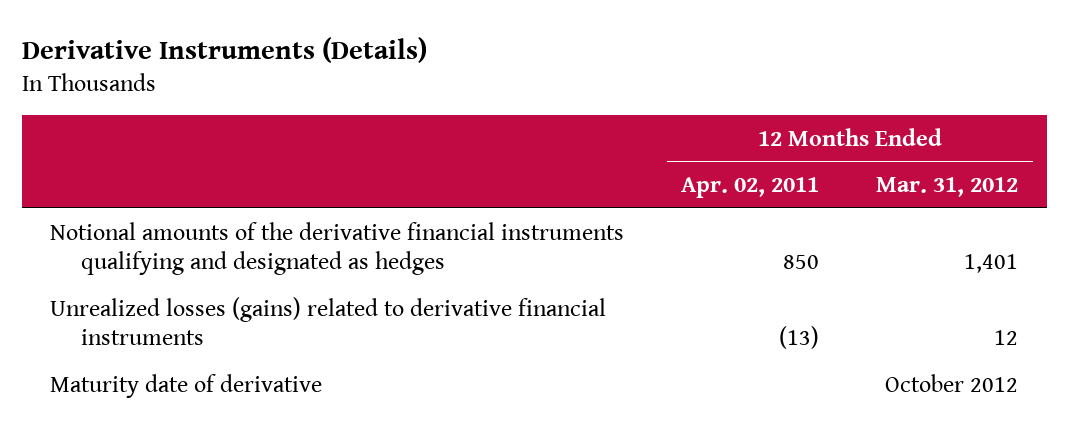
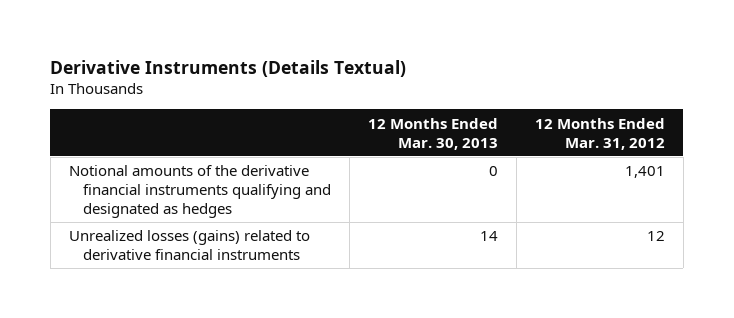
[21,36,427,63] Derivative Instruments (Details) -> [50,59,407,77] Derivative Instruments (Details Textual)
[681,177,820,199] Apr. 02, 2011 -> none
none -> [367,117,498,150] 12 Months Ended Mar. 30, 2013
[50,373,323,398] Maturity date of derivative -> none

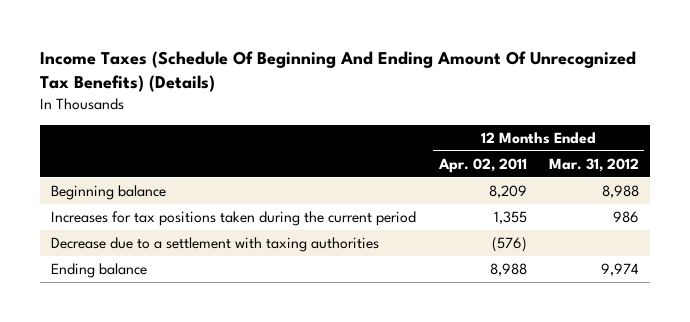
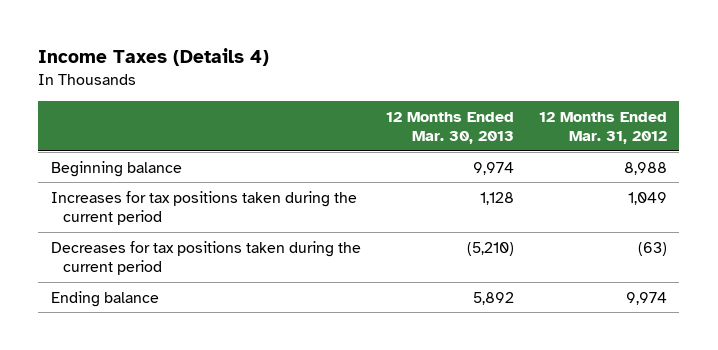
[40,51,637,93] Income Taxes (Schedule Of Beginning And Ending Amount Of Unrecognized Tax Benefits) (Details) -> [38,48,270,67] Income Taxes (Details 4)
[437,157,527,173] Apr. 02, 2011 -> none
none -> [385,111,514,145] 12 Months Ended Mar. 30, 2013
[51,237,380,253] Decrease due to a settlement with taxing authorities -> none
[612,211,639,224] 986 -> [627,191,667,205] 1,049
none -> [50,240,361,275] Decreases for tax positions taken during the current period

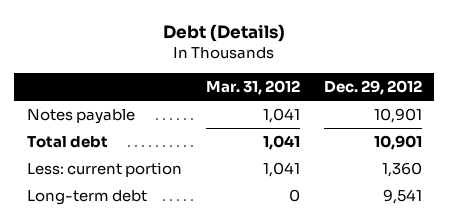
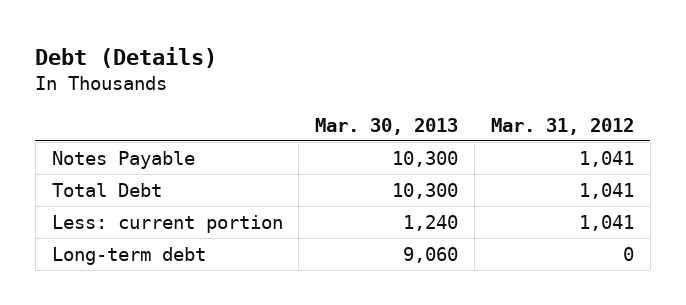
[324,80,423,96] Dec. 29, 2012 -> none
none -> [315,117,459,135] Mar. 30, 2013
[26,109,135,125] Notes payable -> [51,150,195,169] Notes Payable
[26,136,108,149] Total debt -> [51,182,162,197] Total Debt

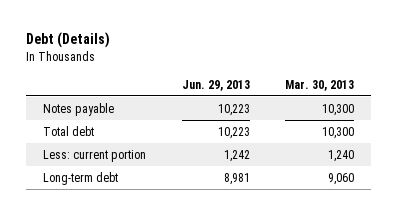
[491,117,635,135] Mar. 31, 2012 -> none
none -> [181,79,250,91] Jun. 29, 2013
[51,150,195,169] Notes Payable -> [43,102,115,116] Notes payable
[51,182,162,197] Total Debt -> [43,125,95,136] Total debt

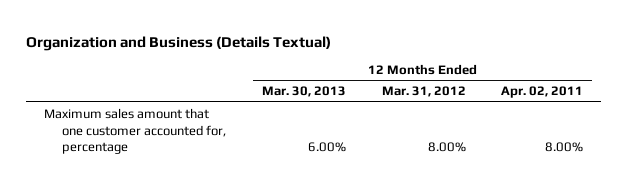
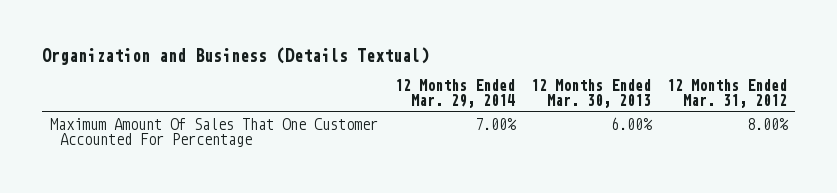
[501,86,584,99] Apr. 02, 2011 -> none
none -> [394,79,515,108] 12 Months Ended Mar. 29, 2014
[44,107,227,155] Maximum sales amount that one customer accounted for, percentage -> [50,118,379,147] Maximum Amount Of Sales That One Customer Accounted For Percentage

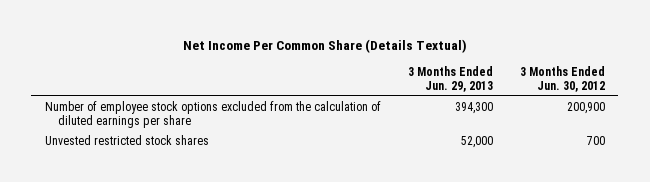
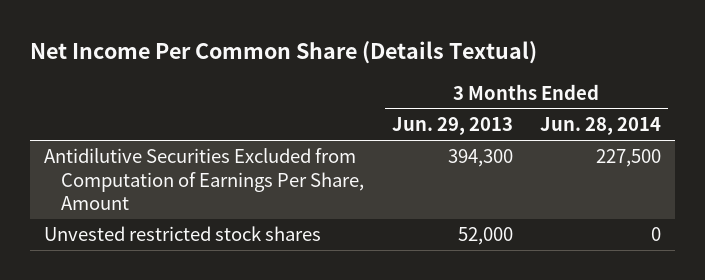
[519,65,605,93] 3 Months Ended Jun. 30, 2012 -> none
none -> [540,117,662,136] Jun. 28, 2014
[44,101,381,129] Number of employee stock options excluded from the calculation of diluted earnings per share -> [43,148,365,210] Antidilutive Securities Excluded from Computation of Earnings Per Share, Amount

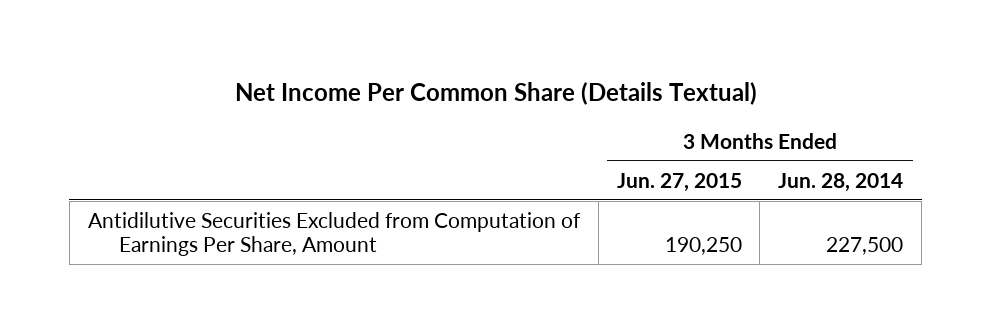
[391,117,513,136] Jun. 29, 2013 -> none
none -> [616,172,742,192] Jun. 27, 2015
[43,226,321,242] Unvested restricted stock shares -> none

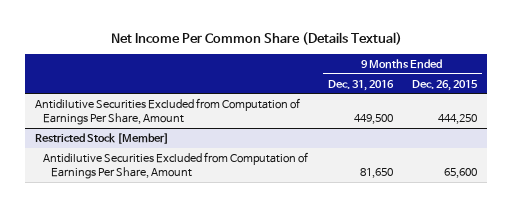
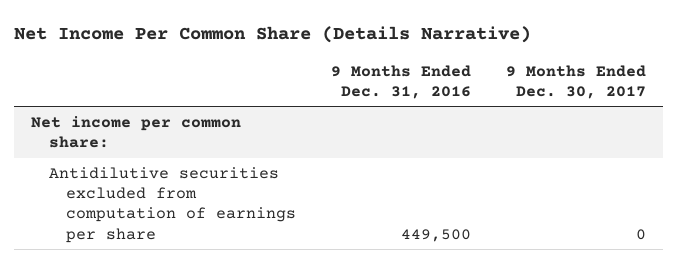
[111,31,403,45] Net Income Per Common Share (Details Textual) -> [13,26,531,44] Net Income Per Common Share (Details Narrative)
[412,79,479,91] Dec. 26, 2015 -> none
none -> [505,64,646,100] 9 Months Ended Dec. 30, 2017
[35,132,170,144] Restricted Stock [Member] -> none
[42,151,308,180] Antidilutive Securities Excluded from Computation of Earnings Per Share, Amount -> none
none -> [31,115,242,149] Net income per common share:
[35,97,301,126] Antidilutive Securities Excluded from Computation of Earnings Per Share, Amount -> [48,166,296,243] Antidilutive securities excluded from computation of earnings per share

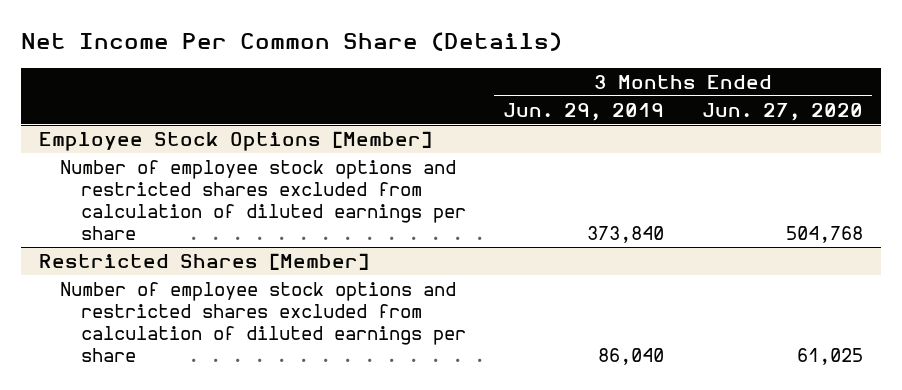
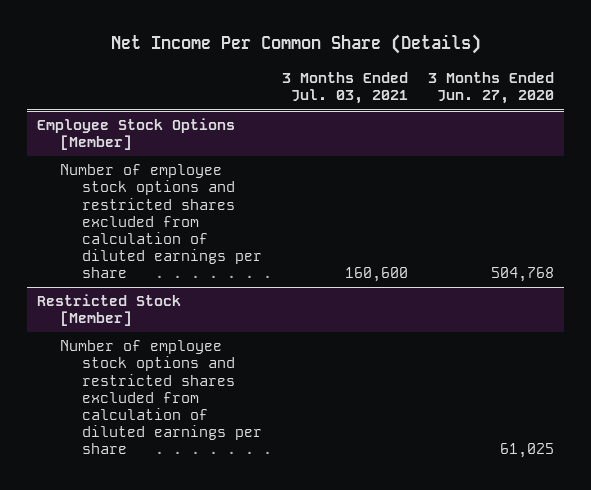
[503,102,665,121] Jun. 29, 2019 -> none
none -> [282,72,409,105] 3 Months Ended Jul. 03, 2021
[39,253,370,271] Restricted Shares [Member] -> [36,294,181,327] Restricted Stock [Member]

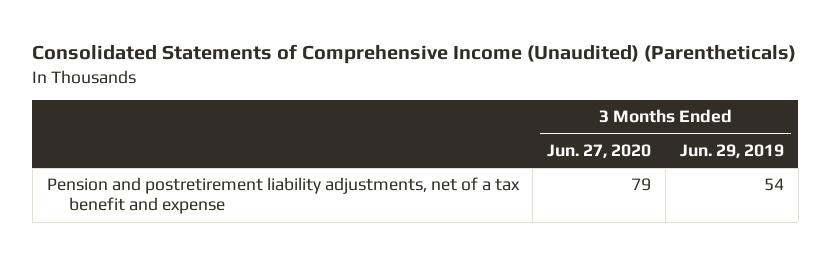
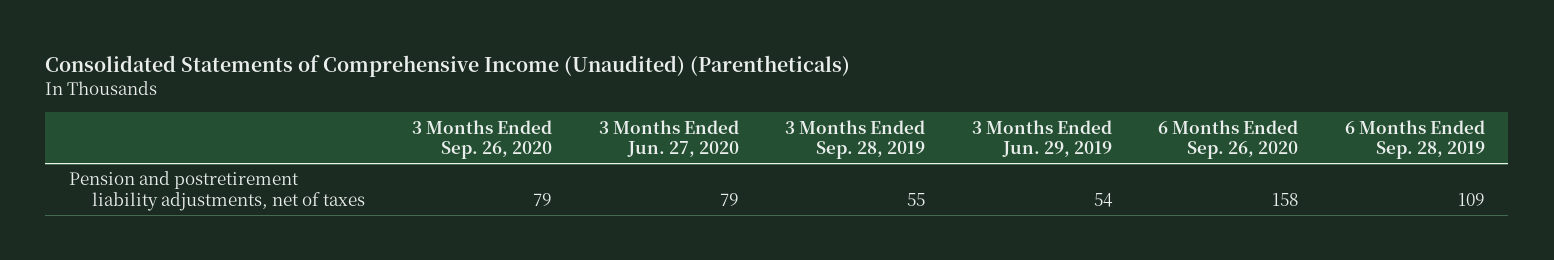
none -> [411,119,552,160] 3 Months Ended Sep. 26, 2020
none -> [785,119,926,160] 3 Months Ended Sep. 28, 2019
none -> [1158,119,1299,160] 6 Months Ended Sep. 26, 2020
none -> [1345,119,1486,160] 6 Months Ended Sep. 28, 2019
[46,177,520,215] Pension and postretirement liability adjustments, net of a tax benefit and expense -> [68,171,366,211] Pension and postretirement liability adjustments, net of taxes

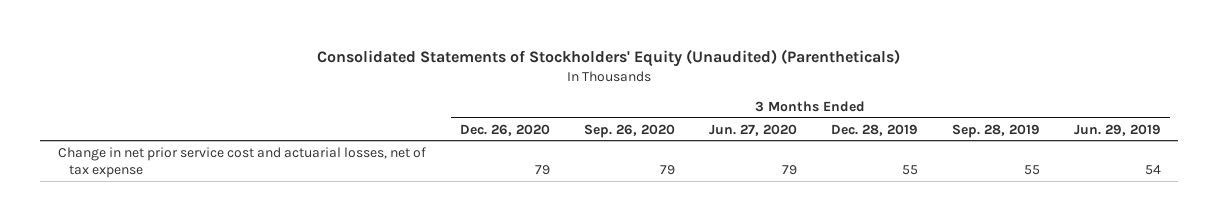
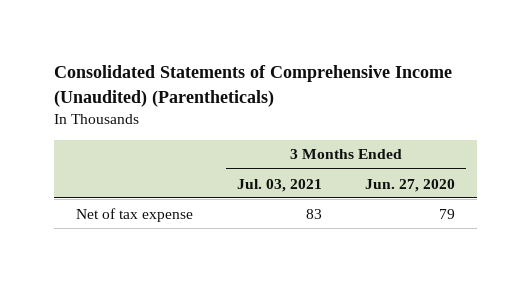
[317,49,901,68] Consolidated Statements of Stockholders' Equity (Unaudited) (Parentheticals) -> [54,65,453,107] Consolidated Statements of Comprehensive Income (Unaudited) (Parentheticals)
[459,123,550,136] Dec. 26, 2020 -> none
[583,123,675,138] Sep. 26, 2020 -> none
[831,123,919,136] Dec. 28, 2019 -> none
[952,123,1041,138] Sep. 28, 2019 -> none
[1074,123,1162,136] Jun. 29, 2019 -> none
none -> [236,178,322,192] Jul. 03, 2021
[57,146,426,178] Change in net prior service cost and actuarial losses, net of tax expense -> [75,207,193,222] Net of tax expense

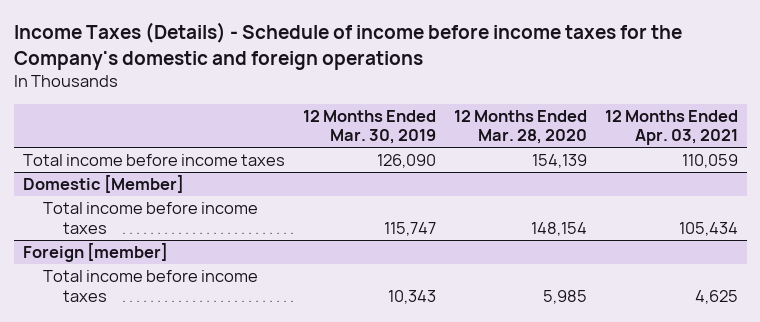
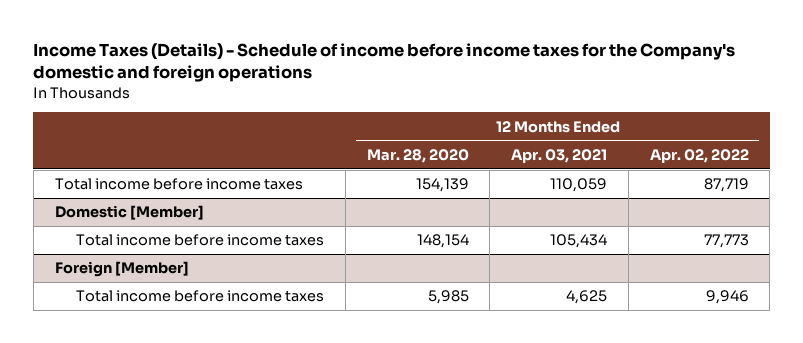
[302,109,436,145] 12 Months Ended Mar. 30, 2019 -> none
none -> [649,148,749,163] Apr. 02, 2022
[22,243,168,263] Foreign [member] -> [54,261,189,278] Foreign [Member]

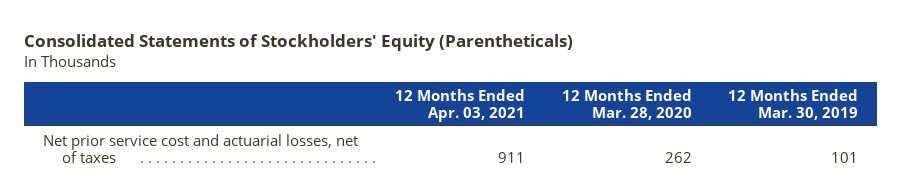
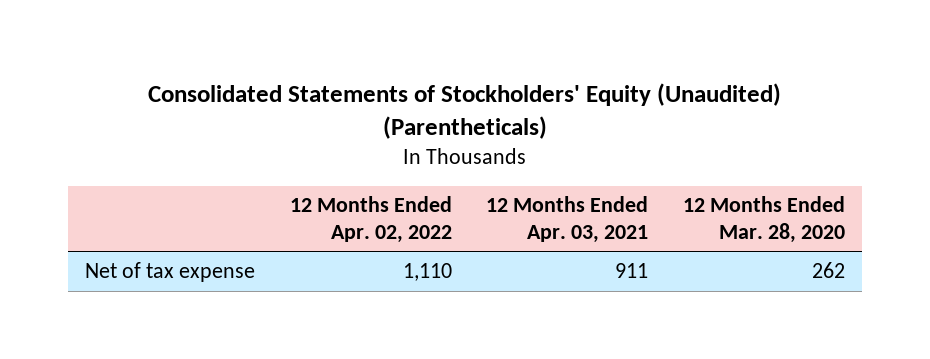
[24,34,574,52] Consolidated Statements of Stockholders' Equity (Parentheticals) -> [148,82,782,140] Consolidated Statements of Stockholders' Equity (Unaudited) (Parentheticals)
[728,88,859,120] 12 Months Ended Mar. 30, 2019 -> none
none -> [289,196,452,243] 12 Months Ended Apr. 02, 2022
[42,133,358,163] Net prior service cost and actuarial losses, net of taxes -> [85,262,256,283] Net of tax expense

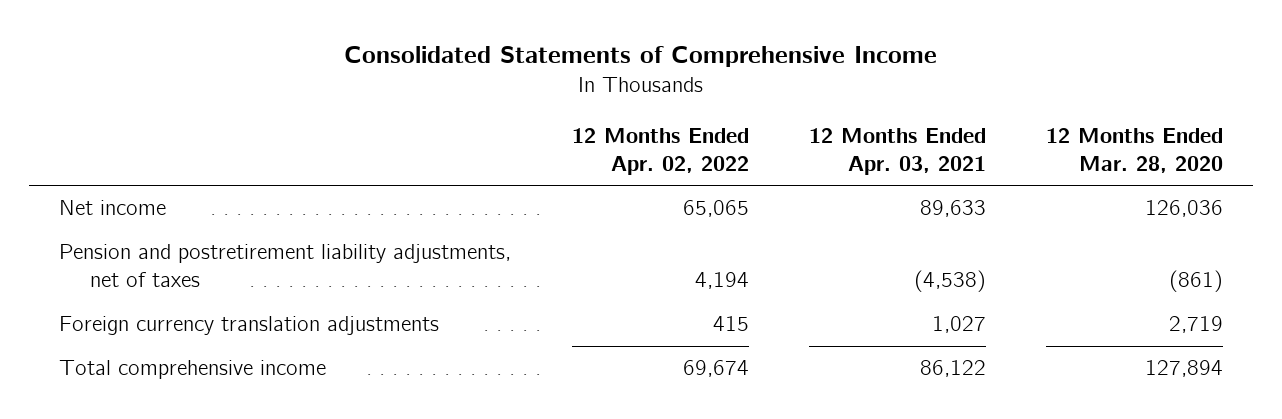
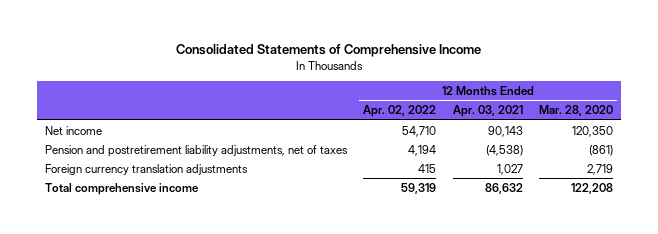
[682,200,749,218] 65,065 -> [402,125,437,137] 54,710
[919,200,986,218] 89,633 -> [487,125,523,137] 90,143
[1145,200,1224,218] 126,036 -> [571,125,613,137] 120,350
[682,360,749,378] 69,674 -> [401,182,437,194] 59,319
[919,360,986,378] 86,122 -> [484,182,523,194] 86,632
[1145,360,1224,378] 127,894 -> [570,182,613,194] 122,208

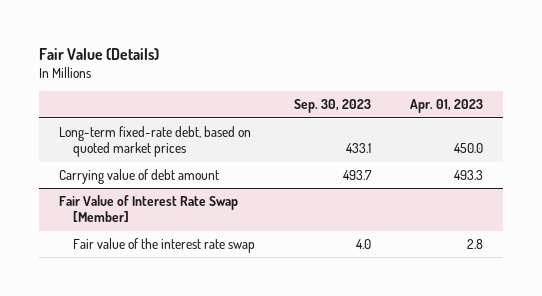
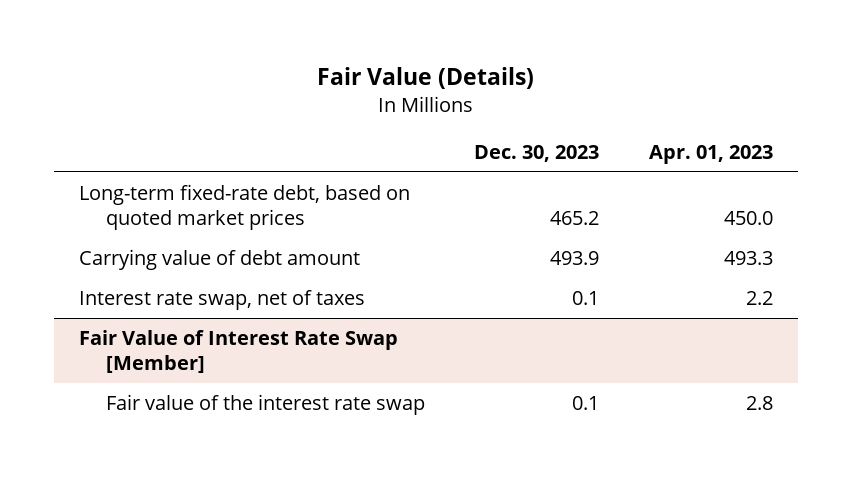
[294,99,372,114] Sep. 30, 2023 -> none
none -> [474,144,600,162] Dec. 30, 2023
none -> [78,290,365,311] Interest rate swap, net of taxes

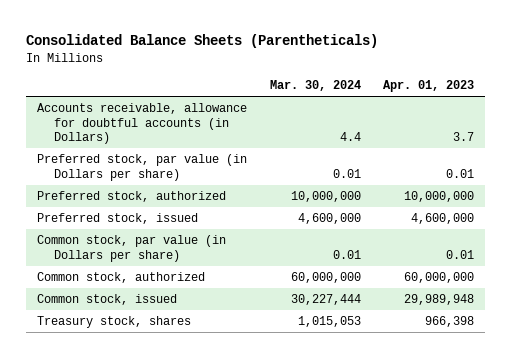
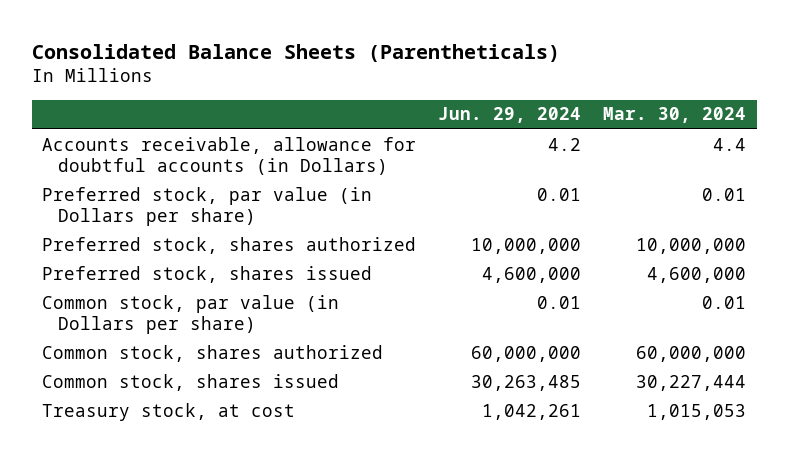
[382,80,474,93] Apr. 01, 2023 -> none
none -> [438,107,582,124] Jun. 29, 2024
[37,191,227,203] Preferred stock, authorized -> [42,236,417,254] Preferred stock, shares authorized
[37,213,199,225] Preferred stock, issued -> [42,265,373,283] Preferred stock, shares issued
[37,272,206,284] Common stock, authorized -> [42,344,384,362] Common stock, shares authorized
[37,294,178,306] Common stock, issued -> [42,373,340,391] Common stock, shares issued
[37,316,192,329] Treasury stock, shares -> [42,402,296,421] Treasury stock, at cost

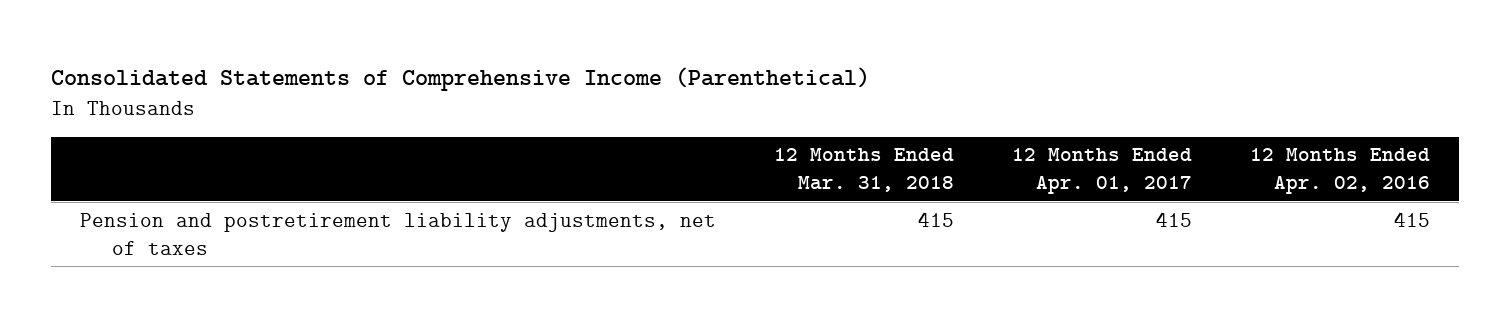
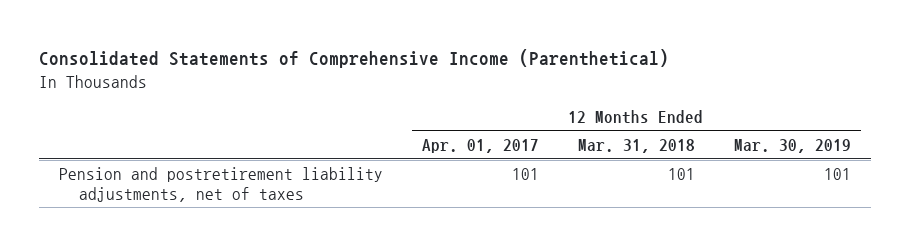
[1250,148,1431,195] 12 Months Ended Apr. 02, 2016 -> none
none -> [733,138,851,153] Mar. 30, 2019
[918,211,955,227] 415 -> [667,168,695,181] 101
[1156,211,1193,227] 415 -> [511,168,539,181] 101

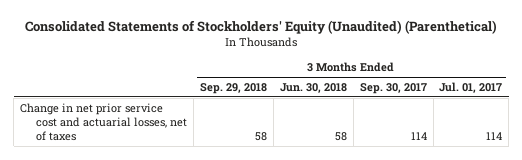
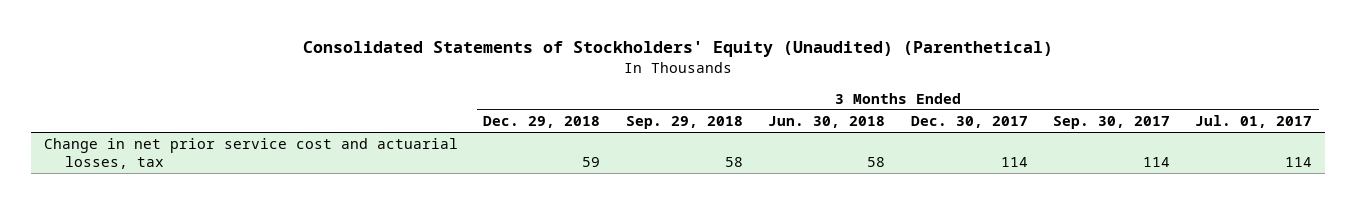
none -> [483,116,601,129] Dec. 29, 2018
none -> [910,116,1028,129] Dec. 30, 2017
[19,102,188,141] Change in net prior service cost and actuarial losses, net of taxes -> [43,138,458,169] Change in net prior service cost and actuarial losses, tax

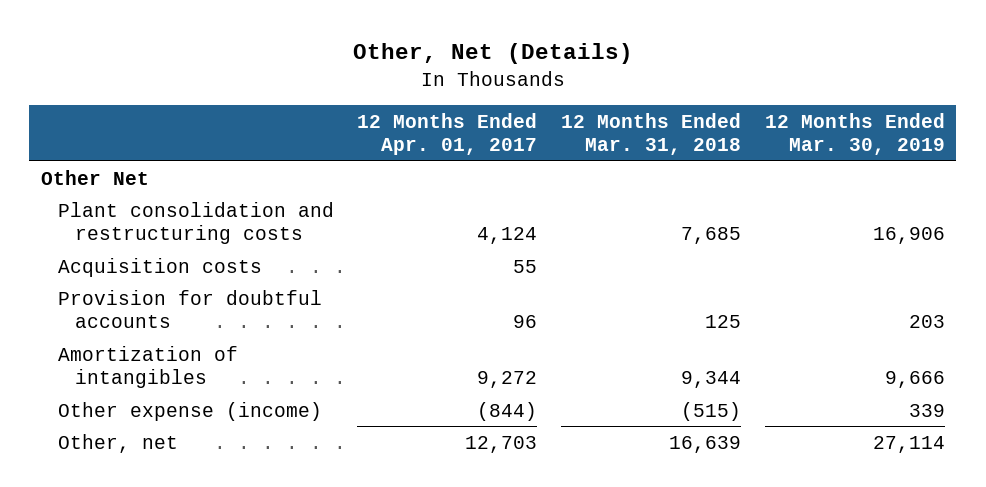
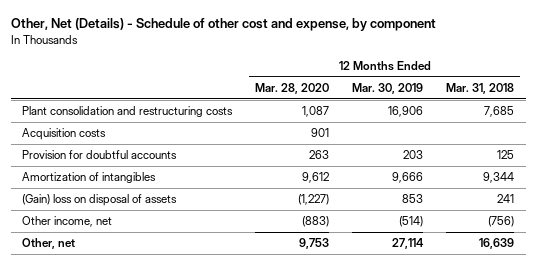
[352,43,633,65] Other, Net (Details) -> [10,18,436,32] Other, Net (Details) - Schedule of other cost and expense, by component
[357,112,538,155] 12 Months Ended Apr. 01, 2017 -> none
none -> [255,83,330,95] Mar. 28, 2020
[41,169,150,185] Other Net -> none
none -> [22,194,178,207] (Gain) loss on disposal of assets
[57,401,322,421] Other expense (income) -> [22,216,113,228] Other income, net
[681,401,742,421] (515) -> [488,216,515,228] (756)
[908,403,945,417] 339 -> [399,216,424,228] (514)

